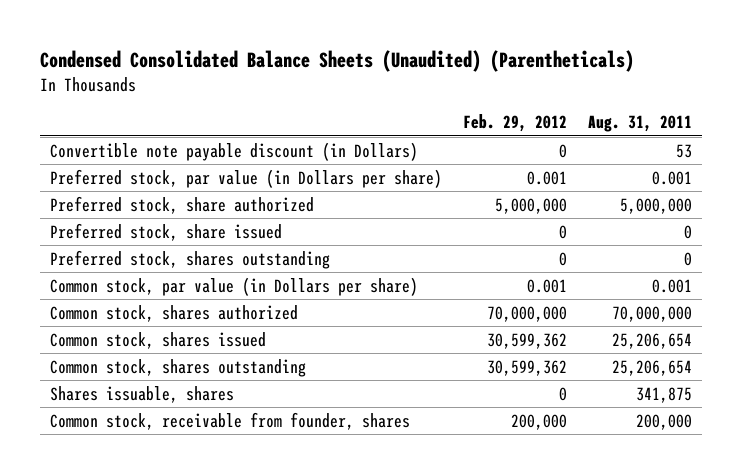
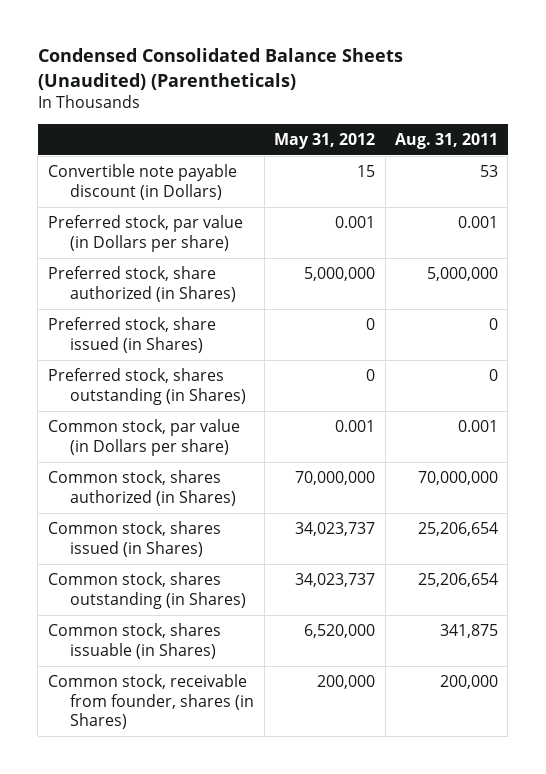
[462,114,567,133] Feb. 29, 2012 -> none
none -> [274,132,376,149] May 31, 2012
[49,195,314,214] Preferred stock, share authorized -> [47,266,237,302] Preferred stock, share authorized (in Shares)
[49,222,282,241] Preferred stock, share issued -> [47,317,216,353] Preferred stock, share issued (in Shares)
[49,249,330,269] Preferred stock, shares outstanding -> [47,368,247,405] Preferred stock, shares outstanding (in Shares)
[49,304,298,322] Common stock, shares authorized -> [47,470,237,506] Common stock, shares authorized (in Shares)
[49,331,266,349] Common stock, shares issued -> [47,521,221,557] Common stock, shares issued (in Shares)
[49,358,306,377] Common stock, shares outstanding -> [47,572,247,609] Common stock, shares outstanding (in Shares)
[49,385,234,403] Shares issuable, shares -> [47,623,221,659] Common stock, shares issuable (in Shares)
[49,411,410,430] Common stock, receivable from founder, shares -> [47,674,255,730] Common stock, receivable from founder, shares (in Shares)

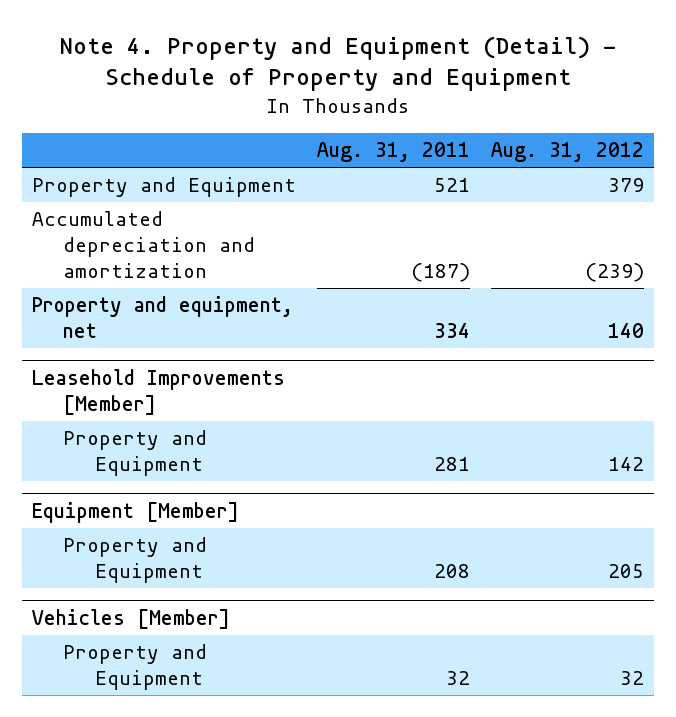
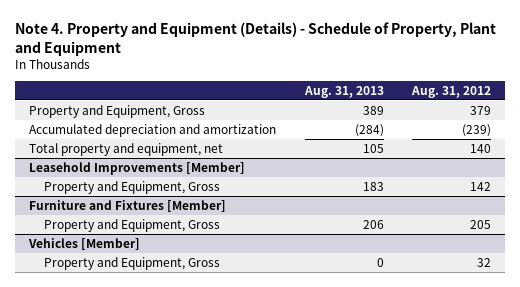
[59,35,616,92] Note 4. Property and Equipment (Detail) - Schedule of Property and Equipment -> [14,21,496,56] Note 4. Property and Equipment (Details) - Schedule of Property, Plant and Equipment
[316,142,470,163] Aug. 31, 2011 -> none
none -> [303,85,384,98] Aug. 31, 2013
[32,177,297,198] Property and Equipment -> [29,104,206,118] Property and Equipment, Gross
[32,296,294,338] Property and equipment, net -> [29,142,224,156] Total property and equipment, net
[32,502,240,524] Equipment [Member] -> none
[63,430,208,476] Property and Equipment -> [43,180,220,194] Property and Equipment, Gross
none -> [29,199,227,212] Furniture and Fixtures [Member]
[63,537,208,583] Property and Equipment -> [43,218,220,232] Property and Equipment, Gross
[63,644,208,690] Property and Equipment -> [43,256,220,270] Property and Equipment, Gross

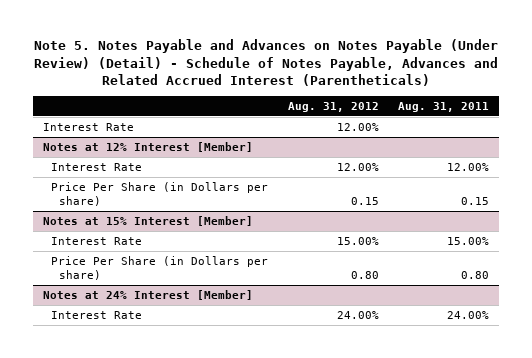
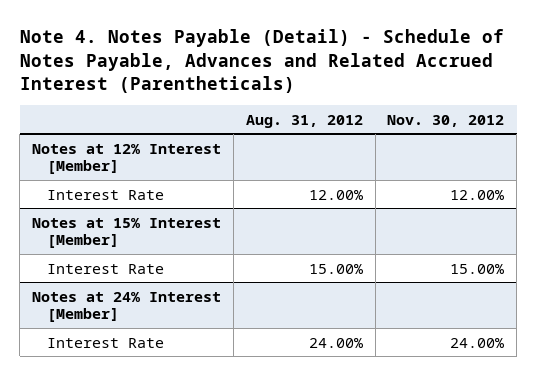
[34,39,499,86] Note 5. Notes Payable and Advances on Notes Payable (Under Review) (Detail) - Schedule of Notes Payable, Advances and Related Accrued Interest (Parentheticals) -> [19,29,504,93] Note 4. Notes Payable (Detail) - Schedule of Notes Payable, Advances and Related Accrued Interest (Parentheticals)
[398,101,490,112] Aug. 31, 2011 -> none
none -> [387,114,505,127] Nov. 30, 2012
[43,123,135,132] Interest Rate -> none
[50,182,268,206] Price Per Share (in Dollars per share) -> none
[50,256,268,280] Price Per Share (in Dollars per share) -> none

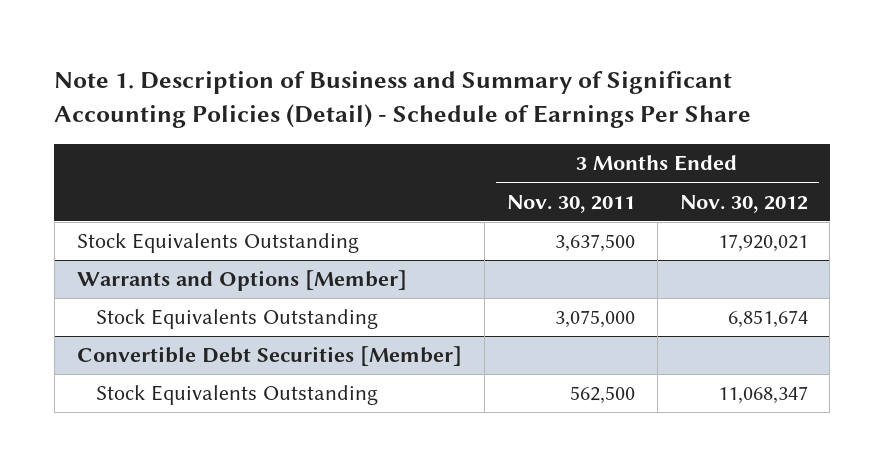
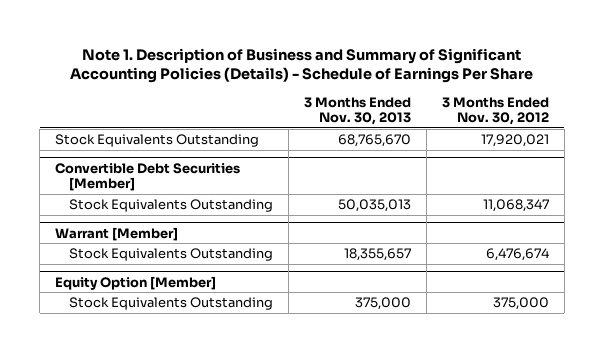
[54,71,752,129] Note 1. Description of Business and Summary of Significant Accounting Policies (Detail) - Schedule of Earnings Per Share -> [69,47,533,84] Note 1. Description of Business and Summary of Significant Accounting Policies (Details) - Schedule of Earnings Per Share
[506,194,635,213] Nov. 30, 2011 -> none
none -> [304,97,412,126] 3 Months Ended Nov. 30, 2013
[76,270,407,292] Warrants and Options [Member] -> none
[96,309,379,330] Stock Equivalents Outstanding -> none
none -> [55,226,179,241] Warrant [Member]
none -> [69,247,274,261] Stock Equivalents Outstanding
none -> [55,275,217,290] Equity Option [Member]
none -> [69,296,274,310] Stock Equivalents Outstanding

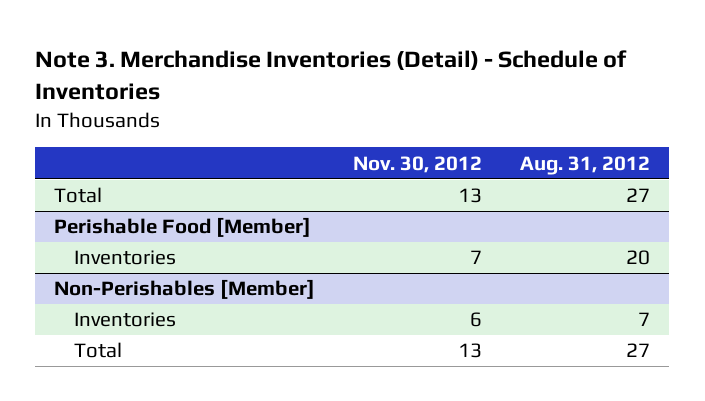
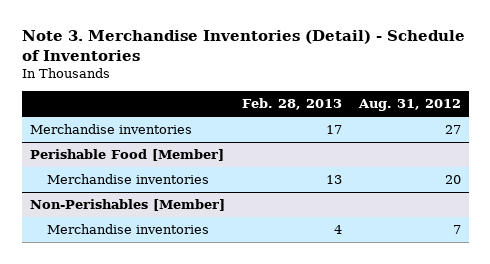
[353,155,483,173] Nov. 30, 2012 -> none
none -> [241,98,342,111] Feb. 28, 2013
[54,187,103,204] Total -> [29,124,192,135] Merchandise inventories
[73,250,176,266] Inventories -> [47,174,210,185] Merchandise inventories
[73,342,122,359] Total -> none
[73,312,176,328] Inventories -> [47,224,210,235] Merchandise inventories

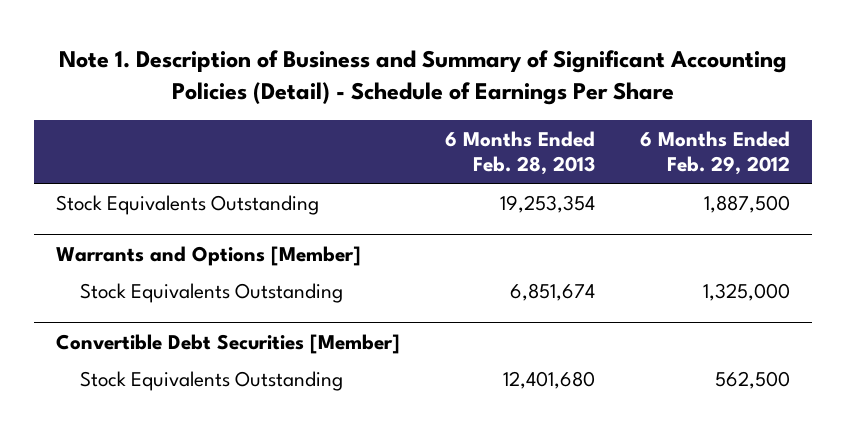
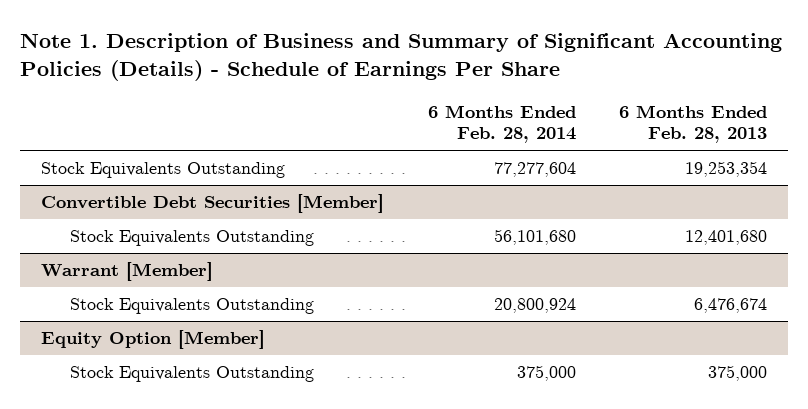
[59,49,788,105] Note 1. Description of Business and Summary of Significant Accounting Policies (Detail) - Schedule of Earnings Per Share -> [19,32,782,82] Note 1. Description of Business and Summary of Significant Accounting Policies (Details) - Schedule of Earnings Per Share
[640,130,791,176] 6 Months Ended Feb. 29, 2012 -> none
none -> [427,104,576,144] 6 Months Ended Feb. 28, 2014
[56,245,362,266] Warrants and Options [Member] -> none
[80,282,344,303] Stock Equivalents Outstanding -> none
none -> [41,262,214,282] Warrant [Member]
none -> [69,298,314,315] Stock Equivalents Outstanding
none -> [41,330,266,350] Equity Option [Member]
none -> [69,366,314,383] Stock Equivalents Outstanding

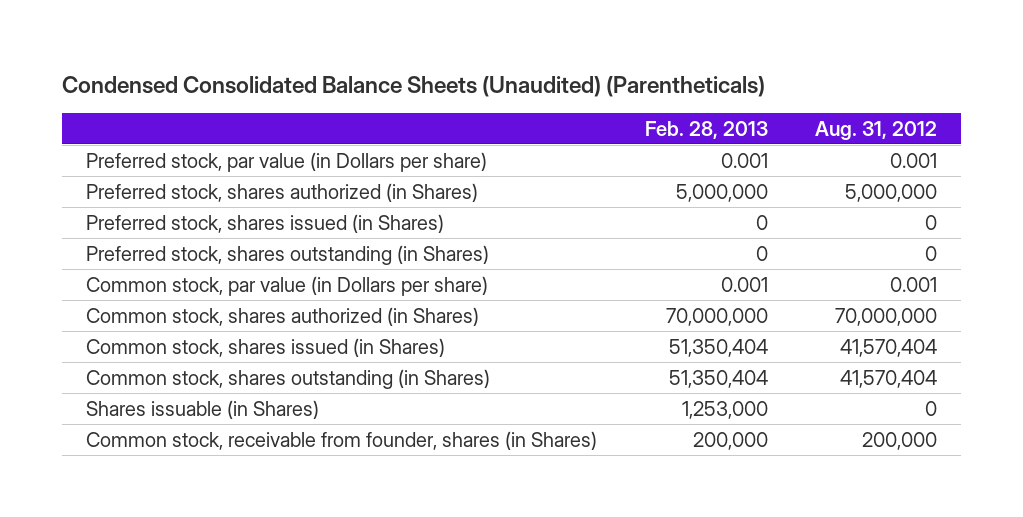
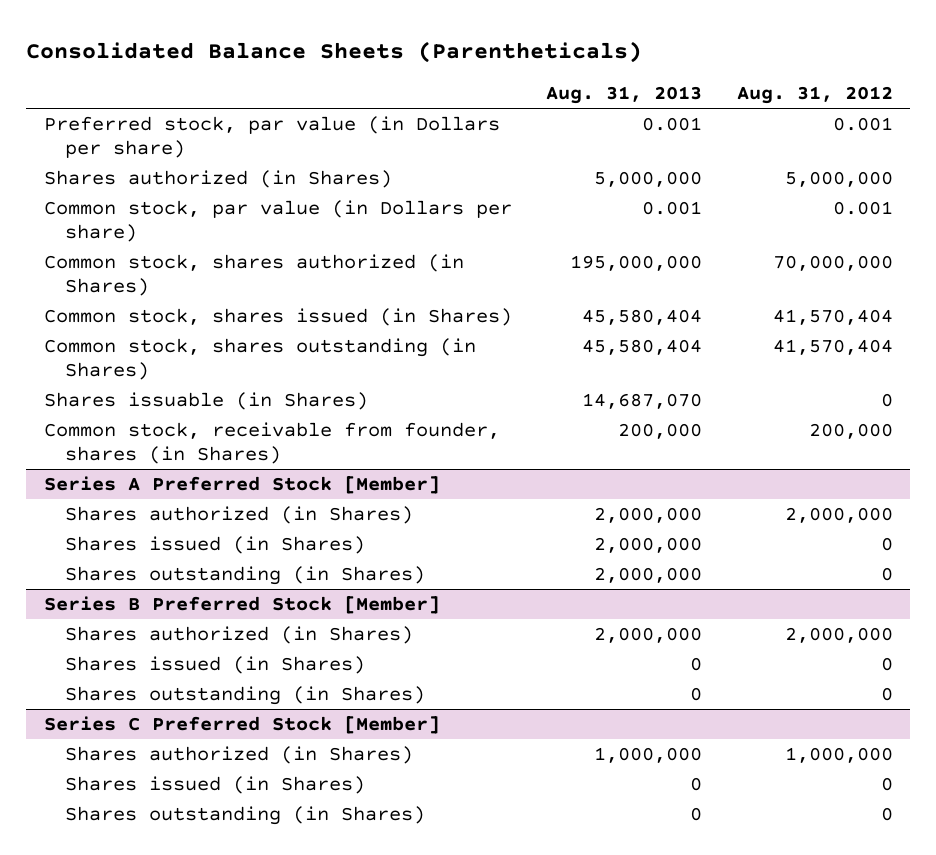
[62,75,766,97] Condensed Consolidated Balance Sheets (Unaudited) (Parentheticals) -> [26,40,643,63] Consolidated Balance Sheets (Parentheticals)
[644,120,768,139] Feb. 28, 2013 -> none
none -> [546,86,703,105] Aug. 31, 2013
[86,213,445,233] Preferred stock, shares issued (in Shares) -> none
[86,244,490,265] Preferred stock, shares outstanding (in Shares) -> none
[86,182,479,202] Preferred stock, shares authorized (in Shares) -> [43,170,392,189] Shares authorized (in Shares)
none -> [43,476,440,495] Series A Preferred Stock [Member]
none -> [64,506,413,525] Shares authorized (in Shares)
none -> [64,536,365,555] Shares issued (in Shares)
none -> [64,566,425,586] Shares outstanding (in Shares)
none -> [43,596,440,615] Series B Preferred Stock [Member]
none -> [64,626,413,645] Shares authorized (in Shares)
none -> [64,656,365,675] Shares issued (in Shares)
none -> [64,686,425,706] Shares outstanding (in Shares)
none -> [43,716,440,735] Series C Preferred Stock [Member]
none -> [64,746,413,765] Shares authorized (in Shares)
none -> [64,776,365,795] Shares issued (in Shares)
none -> [64,806,425,826] Shares outstanding (in Shares)

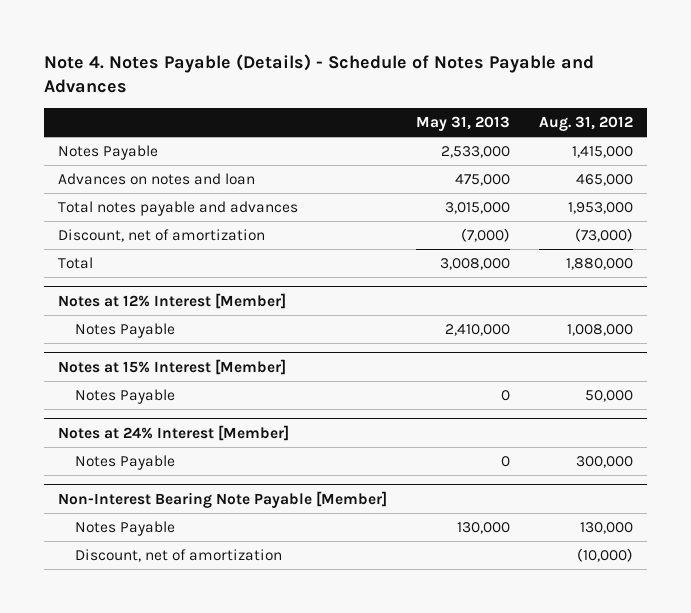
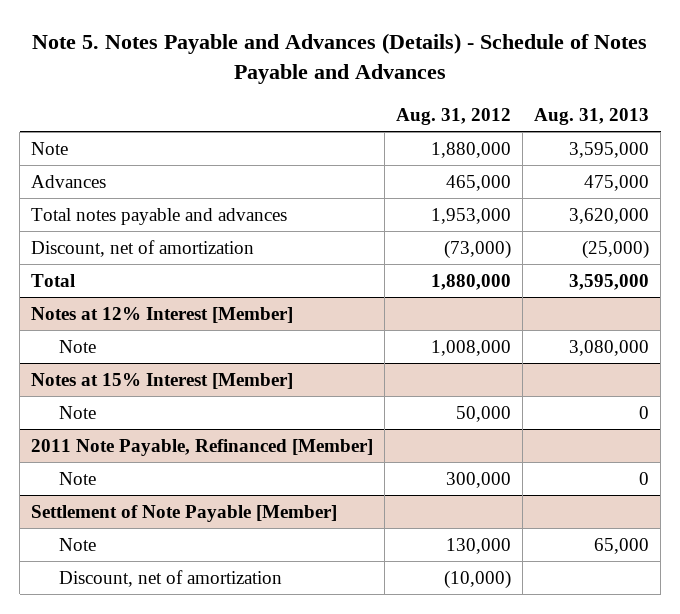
[44,54,595,94] Note 4. Notes Payable (Details) - Schedule of Notes Payable and Advances -> [32,33,648,85] Note 5. Notes Payable and Advances (Details) - Schedule of Notes Payable and Advances
[416,115,511,131] May 31, 2013 -> none
none -> [534,108,650,126] Aug. 31, 2013
[58,145,159,161] Notes Payable -> none
none -> [31,141,69,155] Note
[58,173,256,186] Advances on notes and loan -> [31,174,107,188] Advances
[74,323,175,339] Notes Payable -> [58,339,96,353] Note
[58,424,290,441] Notes at 24% Interest [Member] -> none
[58,490,388,508] Non-Interest Bearing Note Payable [Member] -> none
[74,389,175,405] Notes Payable -> [58,405,96,419] Note
none -> [31,438,374,456] 2011 Note Payable, Refinanced [Member]
[74,455,175,471] Notes Payable -> [58,471,96,485] Note
none -> [31,504,338,522] Settlement of Note Payable [Member]
[74,521,175,537] Notes Payable -> [58,537,96,551] Note

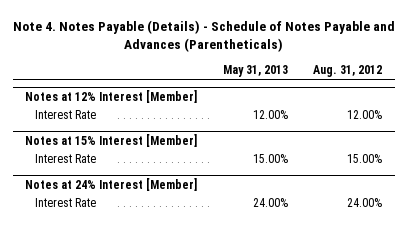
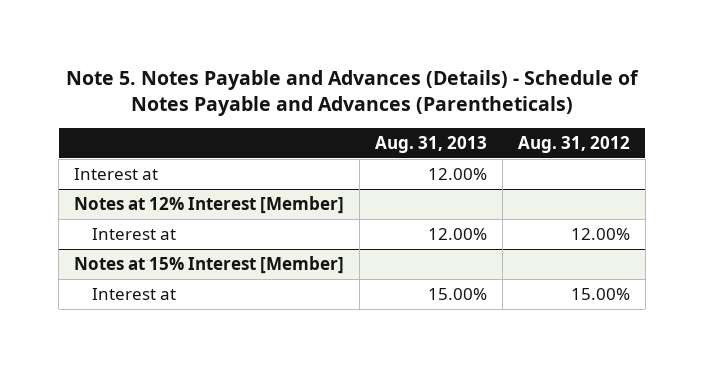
[12,20,395,53] Note 4. Notes Payable (Details) - Schedule of Notes Payable and Advances (Parentheticals) -> [65,69,639,116] Note 5. Notes Payable and Advances (Details) - Schedule of Notes Payable and Advances (Parentheticals)
[222,65,288,78] May 31, 2013 -> none
none -> [374,135,487,153] Aug. 31, 2013
none -> [74,167,159,180] Interest at
[35,110,97,120] Interest Rate -> [91,227,176,240] Interest at
[25,177,198,191] Notes at 24% Interest [Member] -> none
[35,198,97,208] Interest Rate -> none
[35,154,97,164] Interest Rate -> [91,287,176,300] Interest at

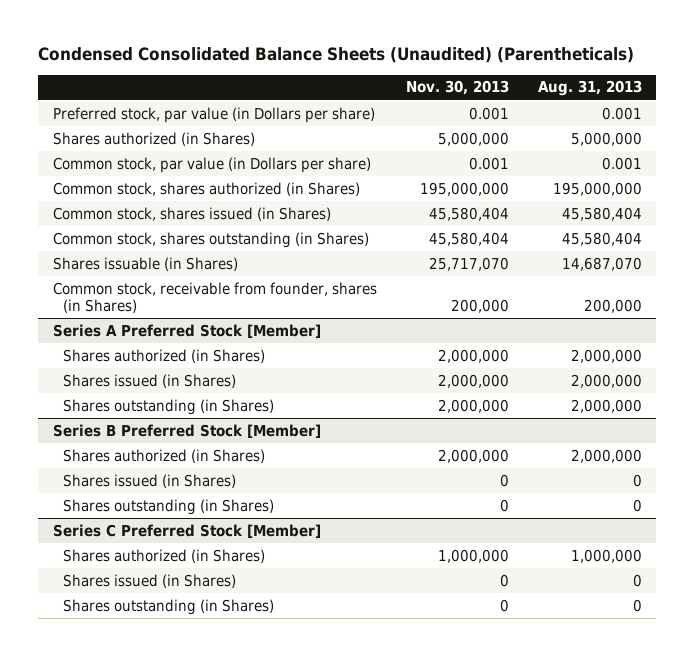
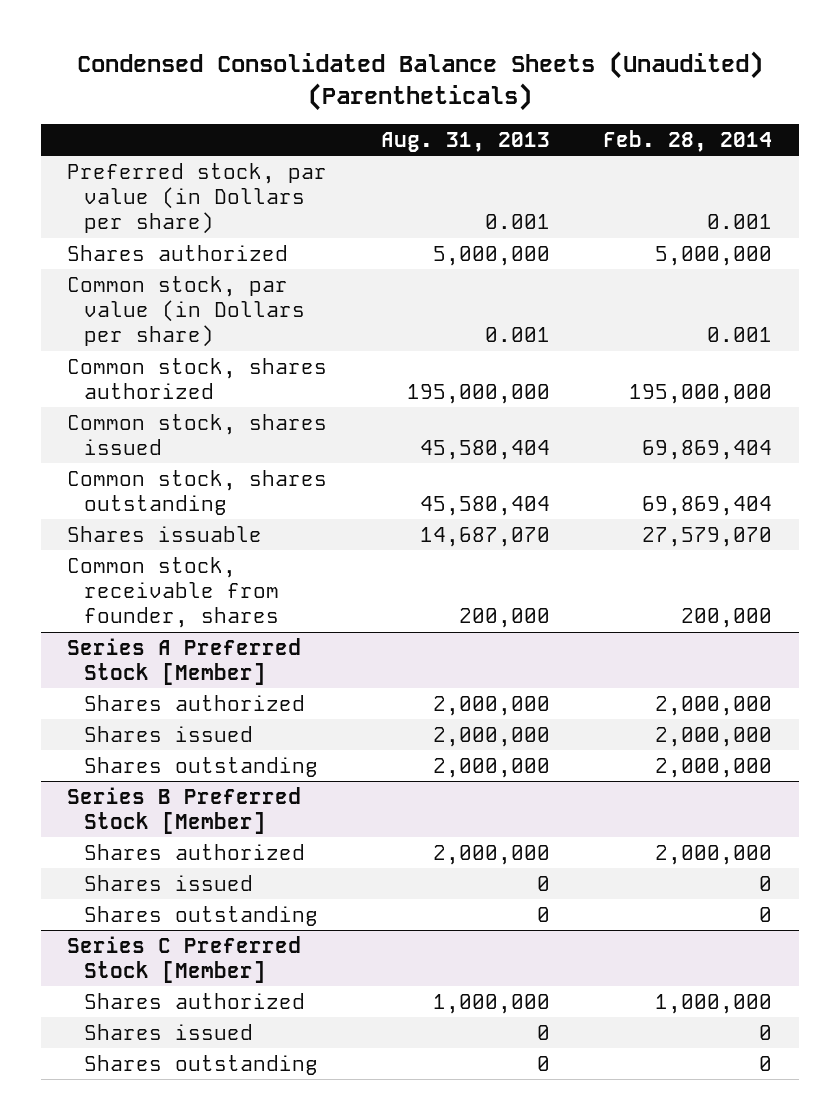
[405,80,509,96] Nov. 30, 2013 -> none
none -> [603,129,773,152] Feb. 28, 2014
[52,131,255,146] Shares authorized (in Shares) -> [67,244,289,261] Shares authorized
[52,181,360,196] Common stock, shares authorized (in Shares) -> [67,357,328,399] Common stock, shares authorized
[52,206,331,221] Common stock, shares issued (in Shares) -> [67,413,328,455] Common stock, shares issued
[52,231,369,248] Common stock, shares outstanding (in Shares) -> [67,469,328,515] Common stock, shares outstanding
[52,256,238,271] Shares issuable (in Shares) -> [67,525,263,542] Shares issuable
[52,281,377,314] Common stock, receivable from founder, shares (in Shares) -> [67,556,279,629] Common stock, receivable from founder, shares
[63,348,266,363] Shares authorized (in Shares) -> [83,694,305,711] Shares authorized
[63,373,237,388] Shares issued (in Shares) -> [83,725,253,742] Shares issued
[63,398,275,415] Shares outstanding (in Shares) -> [83,756,318,777] Shares outstanding
[63,448,266,463] Shares authorized (in Shares) -> [83,843,305,860] Shares authorized
[63,473,237,488] Shares issued (in Shares) -> [83,874,253,891] Shares issued
[63,498,275,515] Shares outstanding (in Shares) -> [83,905,318,926] Shares outstanding
[63,548,266,563] Shares authorized (in Shares) -> [83,992,305,1009] Shares authorized
[63,573,237,588] Shares issued (in Shares) -> [83,1023,253,1040] Shares issued
[63,598,275,615] Shares outstanding (in Shares) -> [83,1054,318,1075] Shares outstanding

